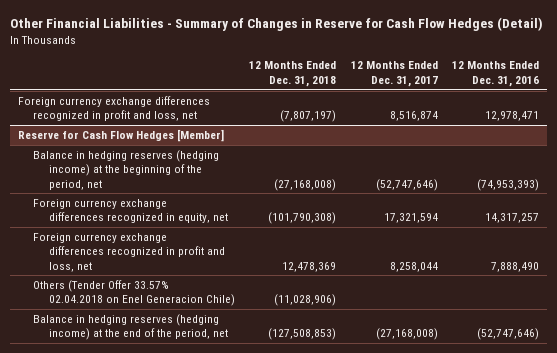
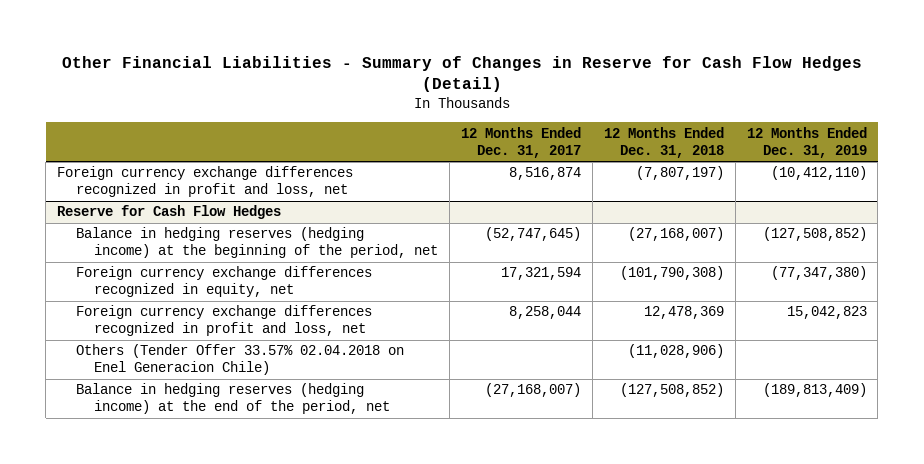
[452,61,540,87] 12 Months Ended Dec. 31, 2016 -> none
none -> [746,126,867,158] 12 Months Ended Dec. 31, 2019
[17,128,224,142] Reserve for Cash Flow Hedges [Member] -> [57,205,282,220] Reserve for Cash Flow Hedges
[274,178,337,191] (27,168,008) -> [627,227,724,242] (27,168,007)
[375,178,438,191] (52,747,646) -> [484,227,581,242] (52,747,645)
[268,328,337,341] (127,508,853) -> [619,383,724,398] (127,508,852)
[375,328,438,341] (27,168,008) -> [484,383,581,398] (27,168,007)

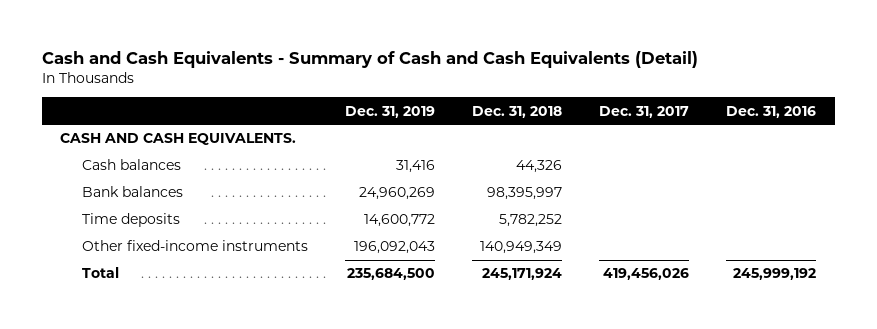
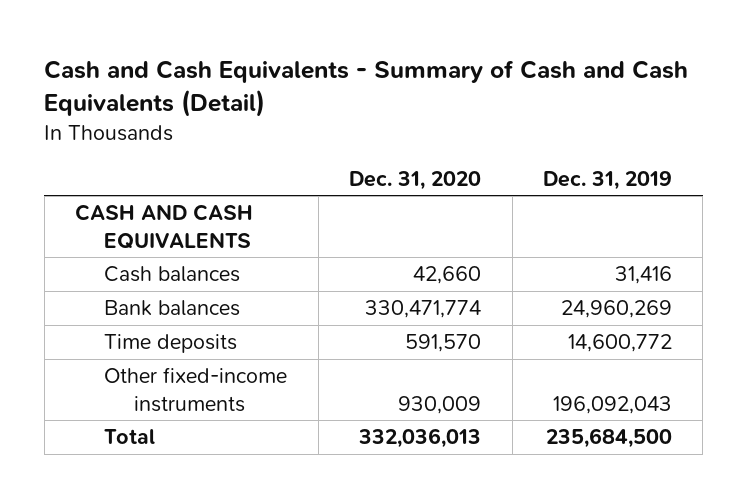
[472,105,563,118] Dec. 31, 2018 -> none
[599,105,690,118] Dec. 31, 2017 -> none
[726,105,817,118] Dec. 31, 2016 -> none
none -> [349,170,482,190] Dec. 31, 2020
[60,133,297,146] CASH AND CASH EQUIVALENTS. -> [75,204,254,249] CASH AND CASH EQUIVALENTS

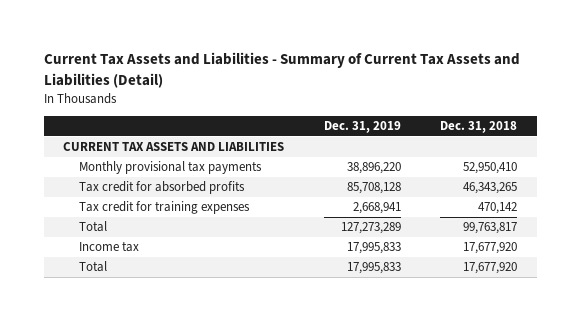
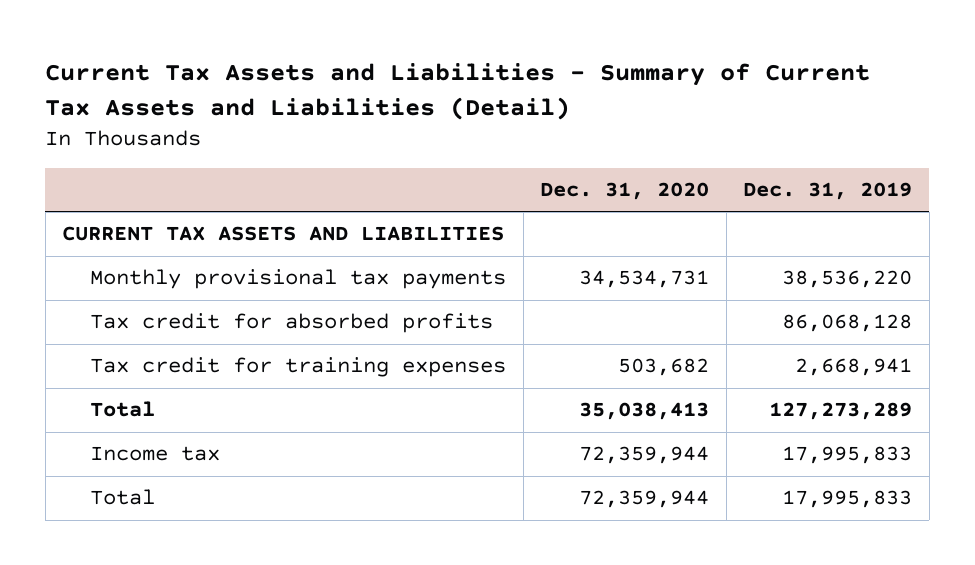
[440,121,518,134] Dec. 31, 2018 -> none
none -> [540,182,710,201] Dec. 31, 2020
[346,162,401,175] 38,896,220 -> [782,270,913,289] 38,536,220
[346,182,401,195] 85,708,128 -> [782,314,913,333] 86,068,128

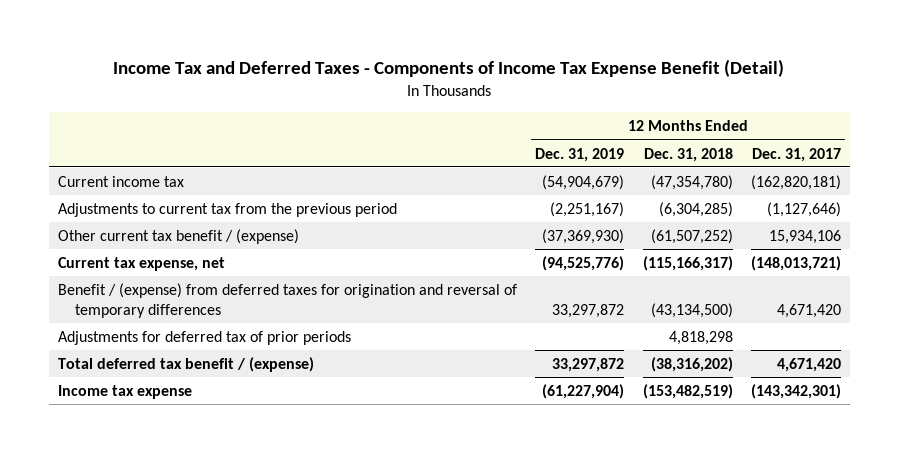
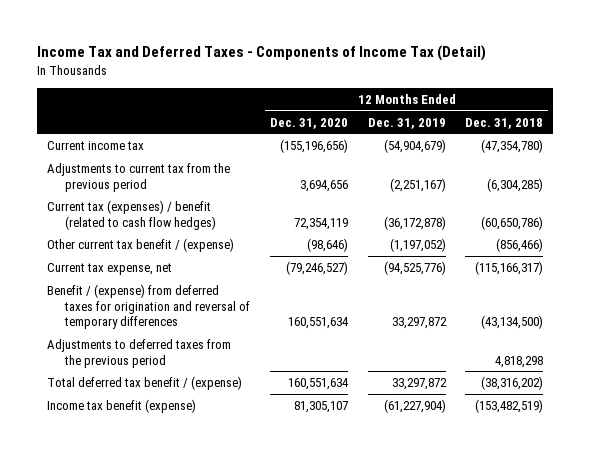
[113,59,785,78] Income Tax and Deferred Taxes - Components of Income Tax Expense Benefit (Detail) -> [37,45,487,62] Income Tax and Deferred Taxes - Components of Income Tax (Detail)
[751,147,841,162] Dec. 31, 2017 -> none
none -> [269,117,348,129] Dec. 31, 2020
none -> [46,199,217,230] Current tax (expenses) / benefit (related to cash flow hedges)
[542,228,625,244] (37,369,930) -> [389,237,446,252] (1,197,052)
[650,228,733,244] (61,507,252) -> [496,237,544,252] (856,466)
[58,330,352,345] Adjustments for deferred tax of prior periods -> [46,338,231,368] Adjustments to deferred taxes from the previous period
[58,384,193,399] Income tax expense -> [46,398,196,413] Income tax benefit (expense)

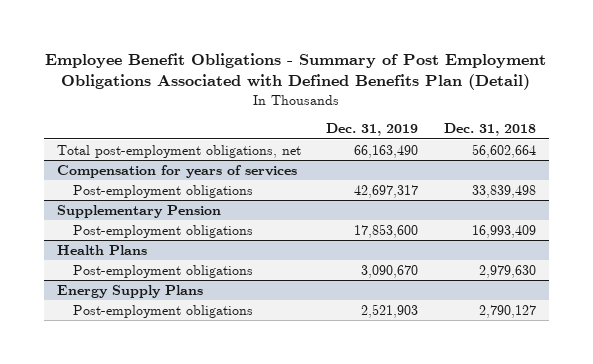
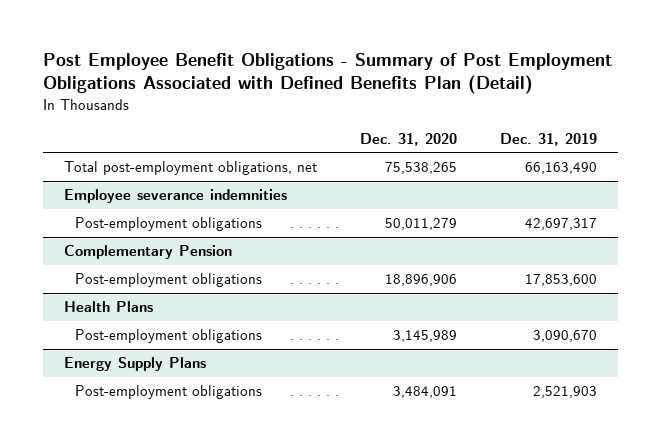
[45,52,547,91] Employee Benefit Obligations - Summary of Post Employment Obligations Associated with Defined Benefits Plan (Detail) -> [42,53,612,95] Post Employee Benefit Obligations - Summary of Post Employment Obligations Associated with Defined Benefits Plan (Detail)
[444,123,537,137] Dec. 31, 2018 -> none
none -> [360,132,458,146] Dec. 31, 2020
[56,164,297,178] Compensation for years of services -> [64,189,288,204] Employee severance indemnities
[56,204,221,218] Supplementary Pension -> [64,245,233,260] Complementary Pension

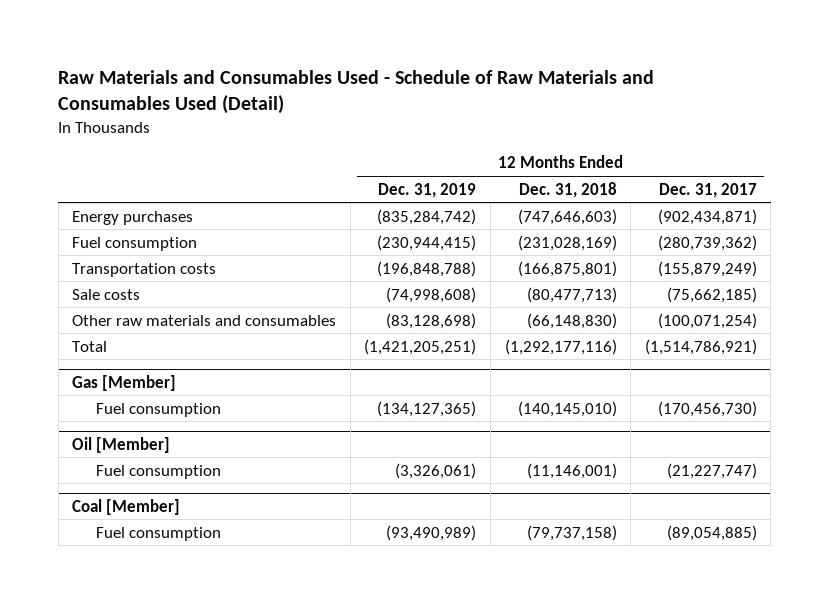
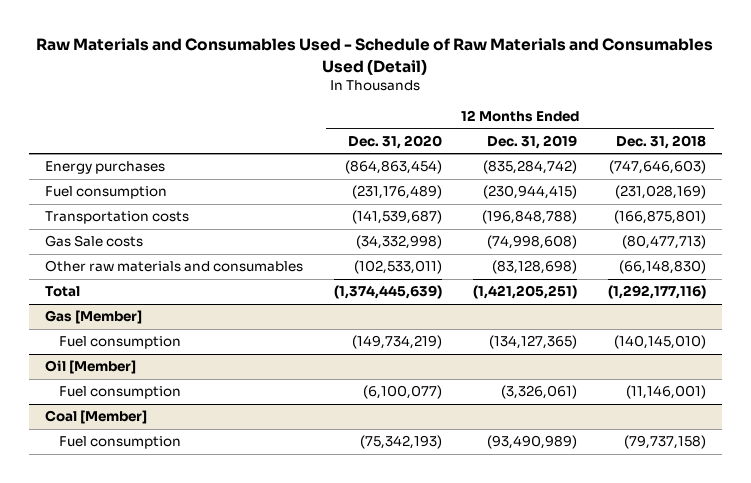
[658,182,757,198] Dec. 31, 2017 -> none
none -> [347,134,442,149] Dec. 31, 2020
[72,288,141,300] Sale costs -> [44,235,143,248] Gas Sale costs

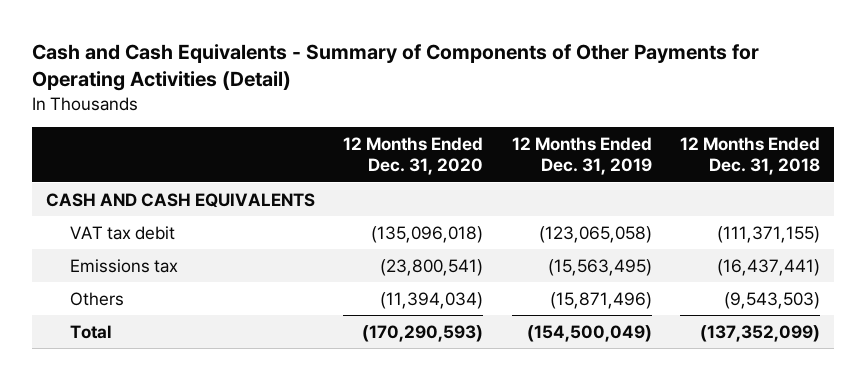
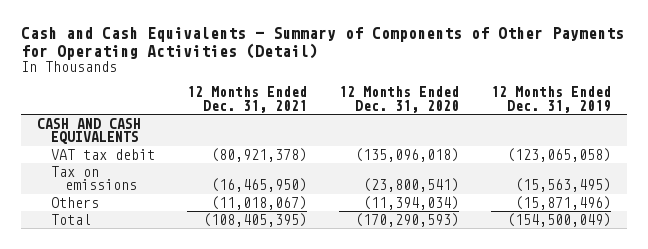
[680,136,821,176] 12 Months Ended Dec. 31, 2018 -> none
none -> [187,86,308,113] 12 Months Ended Dec. 31, 2021
[69,258,178,273] Emissions tax -> [51,165,137,191] Tax on emissions

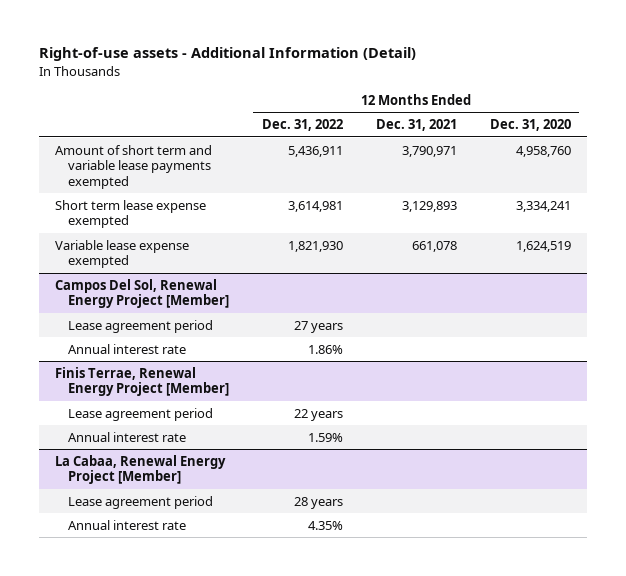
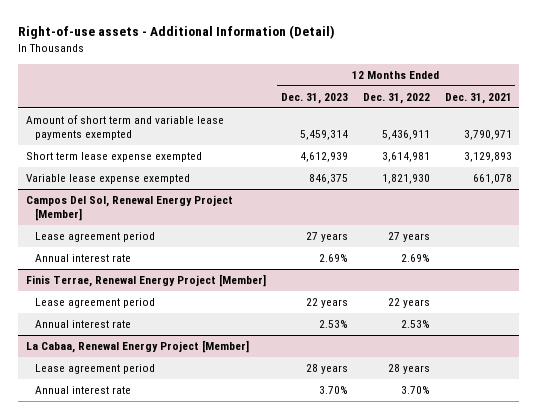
[489,119,571,132] Dec. 31, 2020 -> none
none -> [280,92,348,104] Dec. 31, 2023
[307,344,343,354] 1.86% -> [400,254,430,263] 2.69%
[307,432,343,442] 1.59% -> [400,320,430,329] 2.53%
[307,520,343,530] 4.35% -> [400,386,430,395] 3.70%

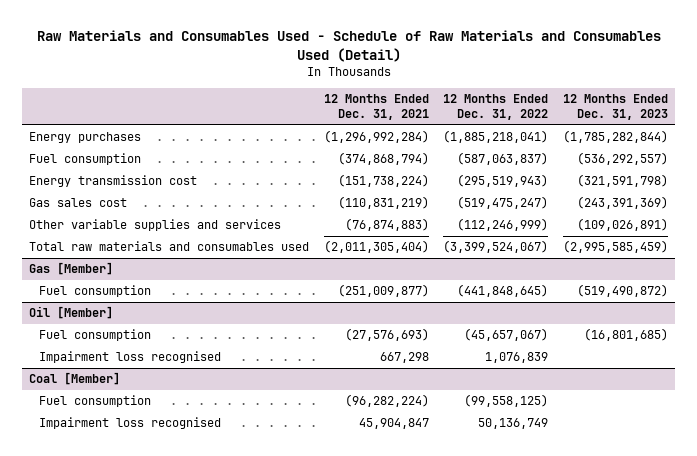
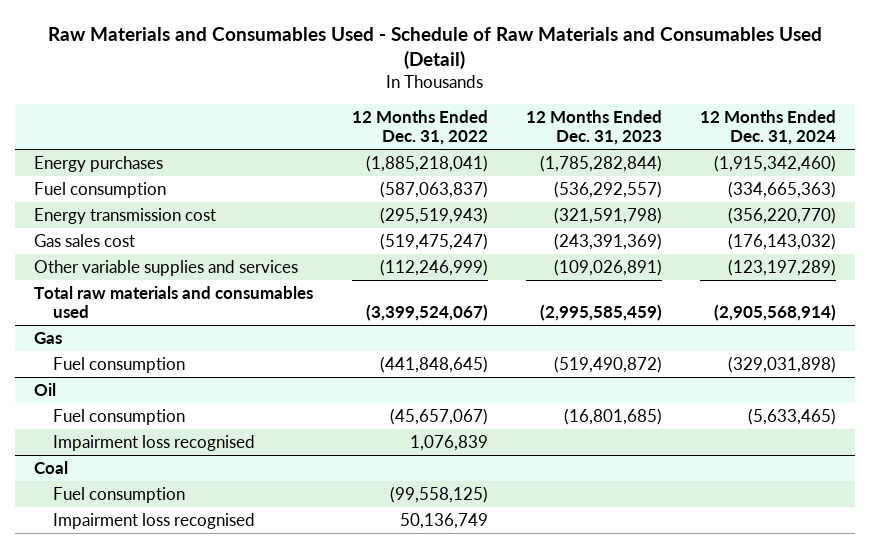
[323,94,429,121] 12 Months Ended Dec. 31, 2021 -> none
none -> [699,109,836,145] 12 Months Ended Dec. 31, 2024
[29,262,114,276] Gas [Member] -> [34,331,63,344] Gas
[29,306,114,320] Oil [Member] -> [34,382,57,396] Oil
[29,372,121,386] Coal [Member] -> [34,460,69,474] Coal

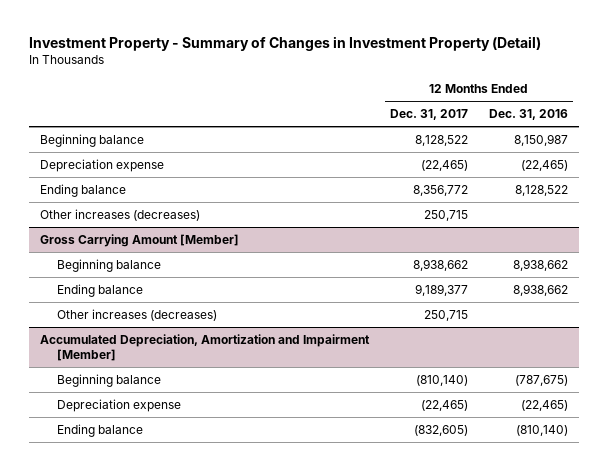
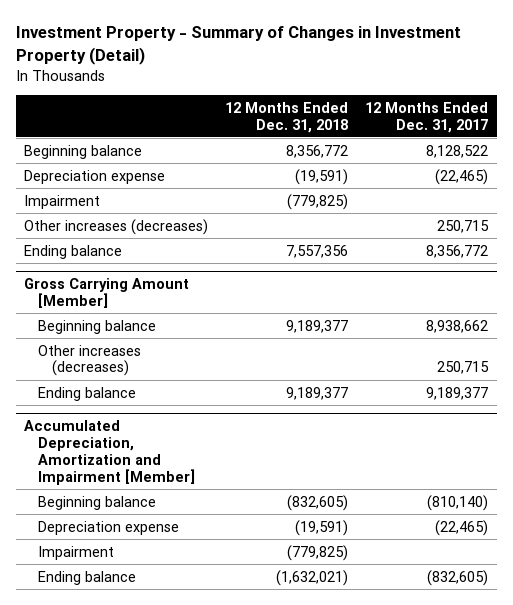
[489,109,569,121] Dec. 31, 2016 -> none
none -> [225,101,349,133] 12 Months Ended Dec. 31, 2018
none -> [24,194,101,209] Impairment
[39,183,126,197] Ending balance -> [24,244,123,259] Ending balance
[57,283,144,297] Ending balance -> [38,386,137,401] Ending balance
none -> [38,545,115,560] Impairment

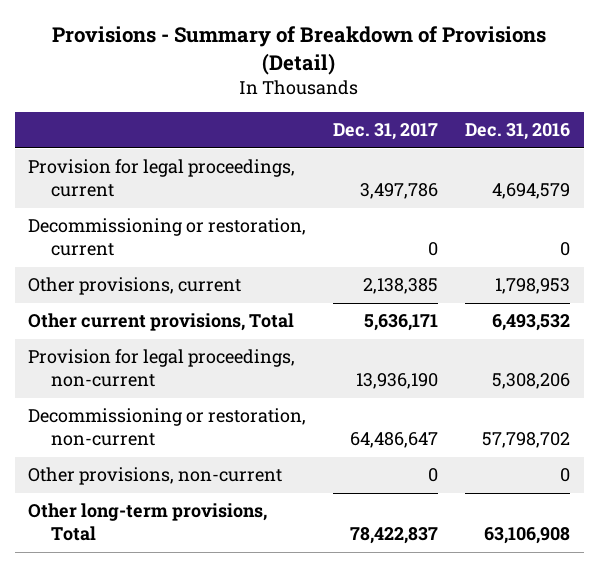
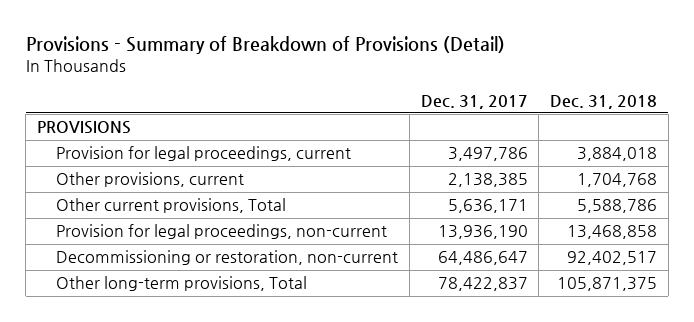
[465,123,571,141] Dec. 31, 2016 -> none
none -> [549,94,657,109] Dec. 31, 2018
none -> [36,121,131,135] PROVISIONS
[28,218,307,257] Decommissioning or restoration, current -> none
[28,467,283,486] Other provisions, non-current -> none

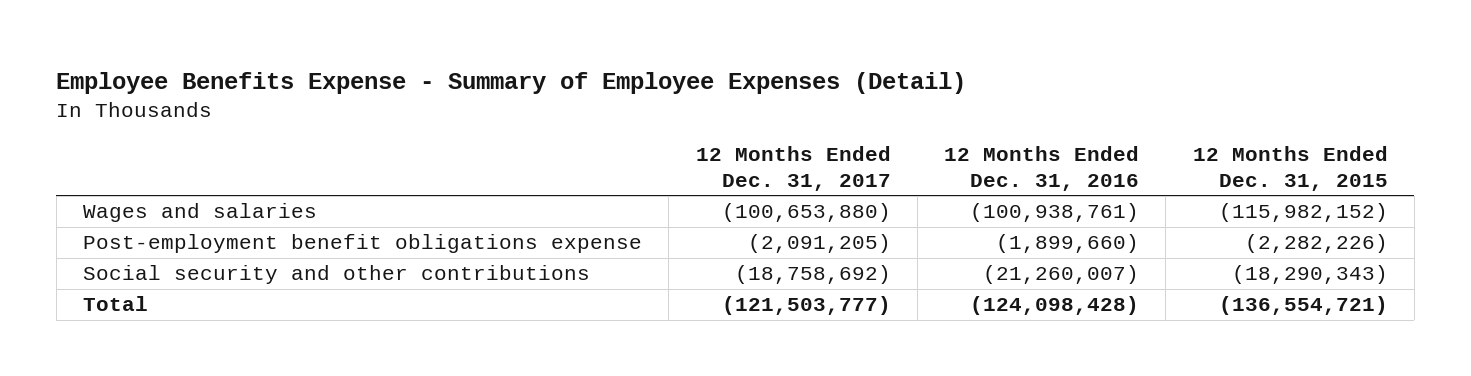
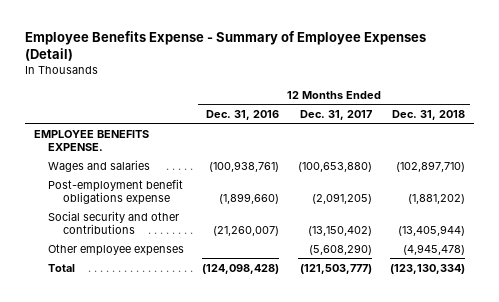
[1192,145,1388,191] 12 Months Ended Dec. 31, 2015 -> none
none -> [392,109,466,120] Dec. 31, 2018
none -> [33,129,149,151] EMPLOYEE BENEFITS EXPENSE.
[734,265,891,285] (18,758,692) -> [307,225,372,236] (13,150,402)
none -> [48,243,185,256] Other employee expenses

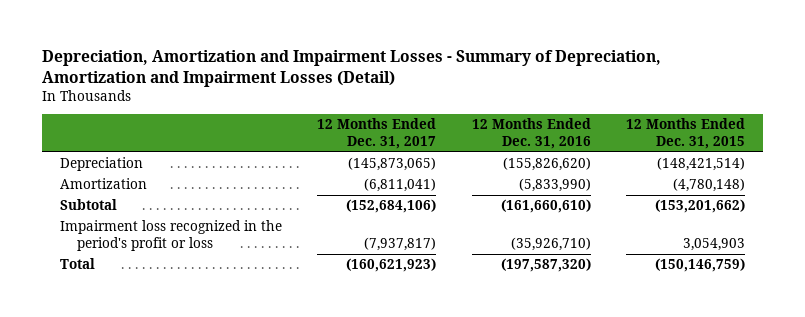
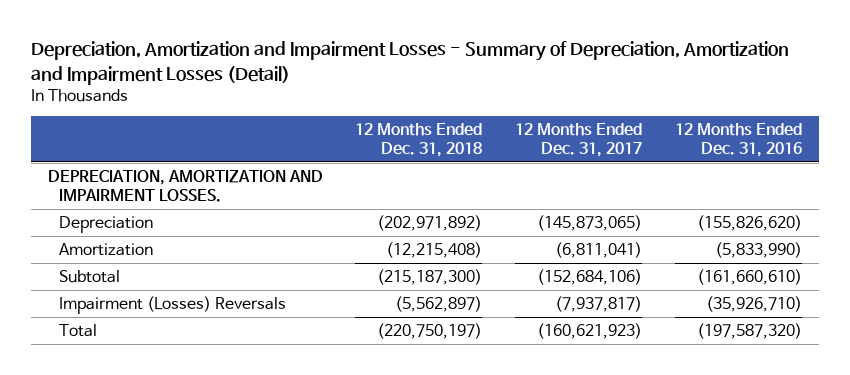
[626,118,746,150] 12 Months Ended Dec. 31, 2015 -> none
none -> [355,123,483,157] 12 Months Ended Dec. 31, 2018
none -> [47,170,323,202] DEPRECIATION, AMORTIZATION AND IMPAIRMENT LOSSES.
[59,220,282,252] Impairment loss recognized in the period's profit or loss -> [58,296,286,315] Impairment (Losses) Reversals

